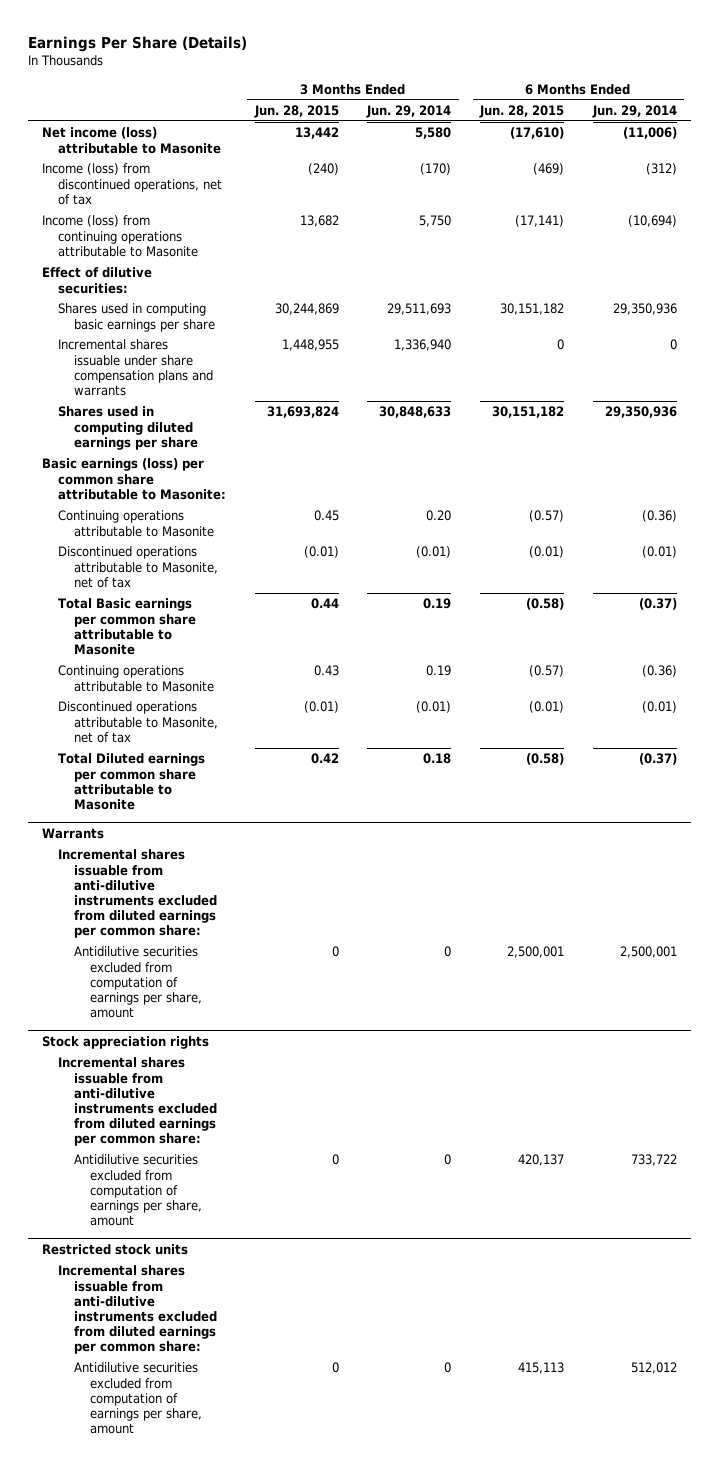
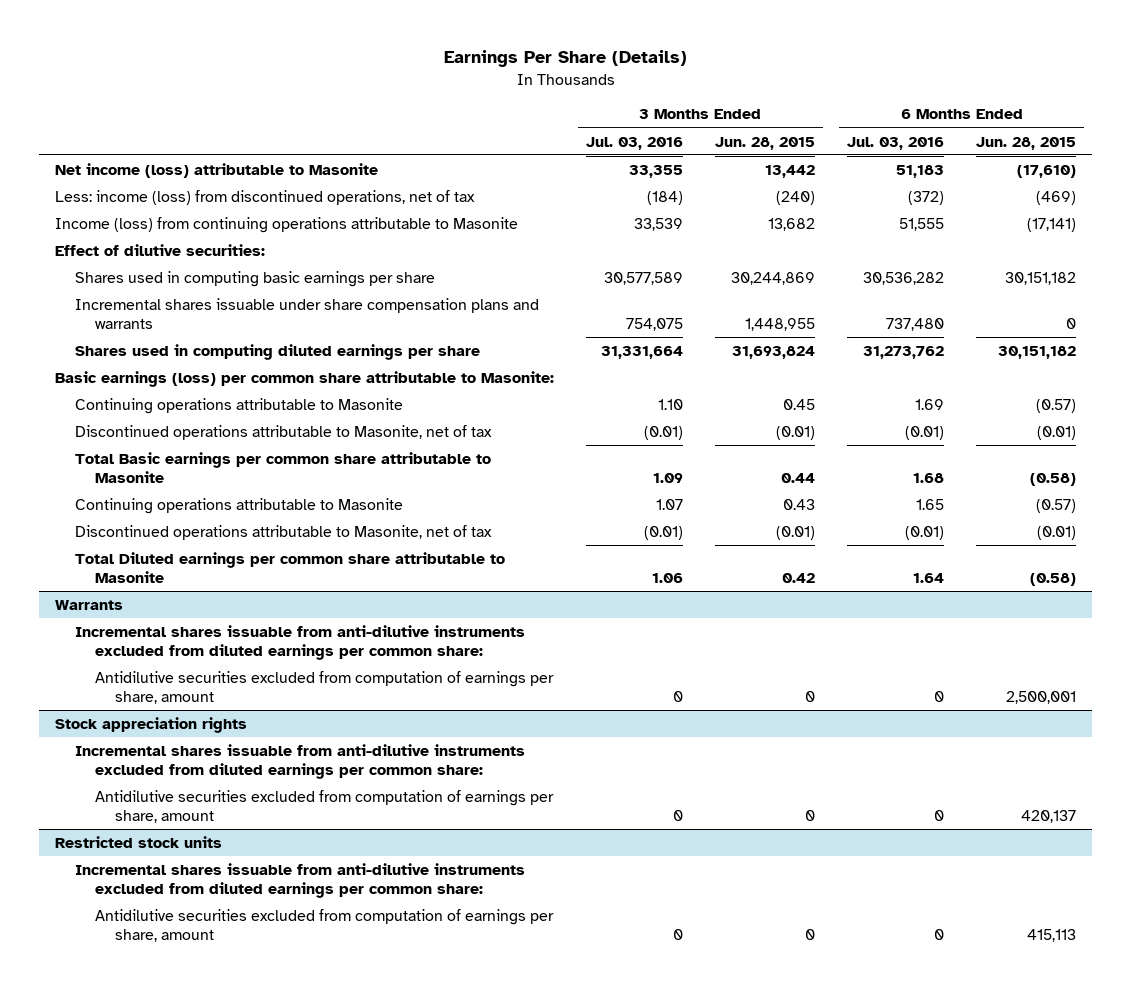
[366,104,452,118] Jun. 29, 2014 -> none
[591,104,677,118] Jun. 29, 2014 -> none
none -> [585,136,683,150] Jul. 03, 2016
none -> [847,136,945,150] Jul. 03, 2016
[41,163,222,205] Income (loss) from discontinued operations, net of tax -> [54,189,475,205] Less: income (loss) from discontinued operations, net of tax

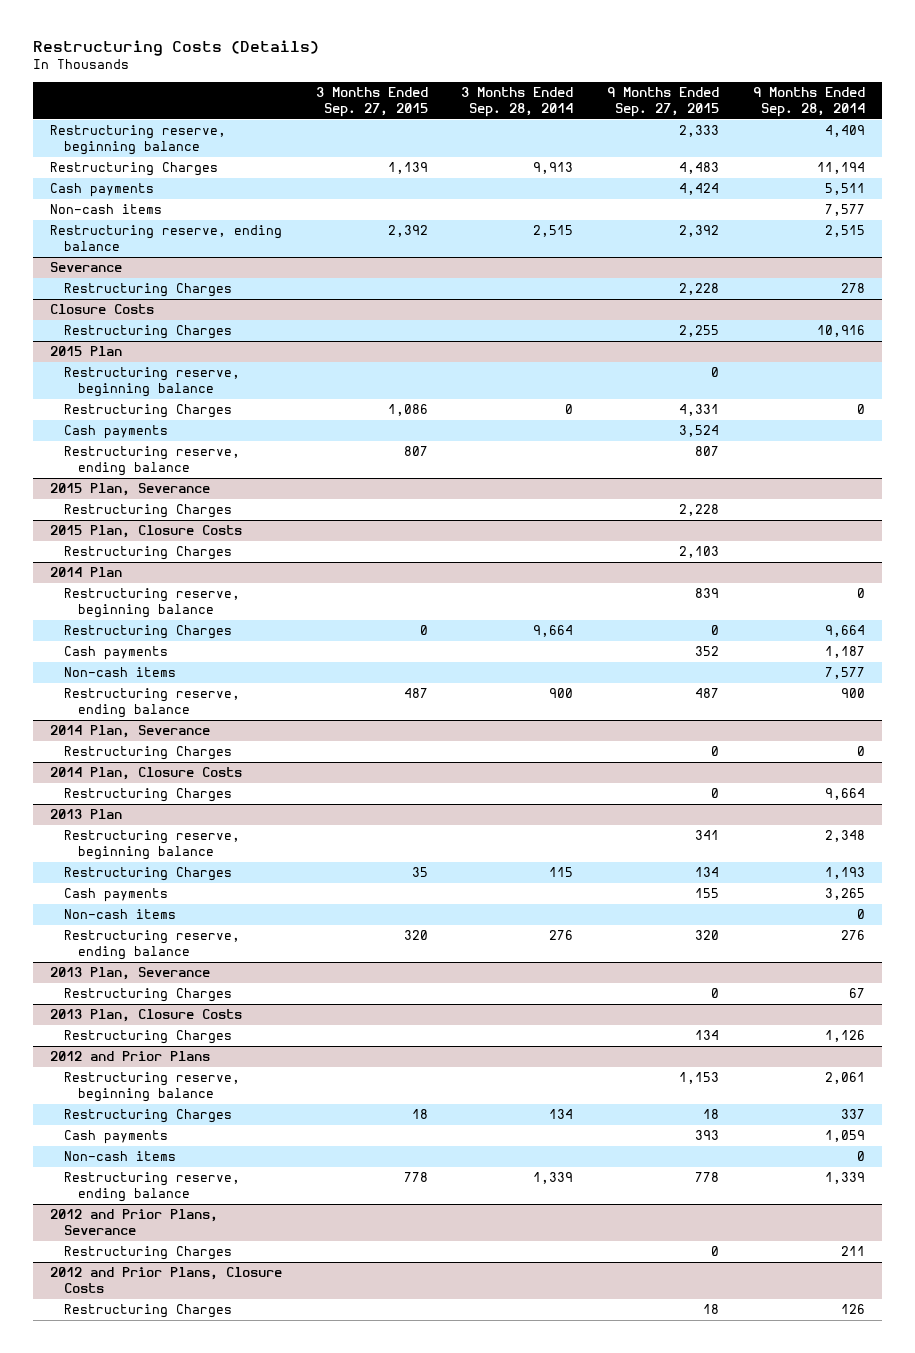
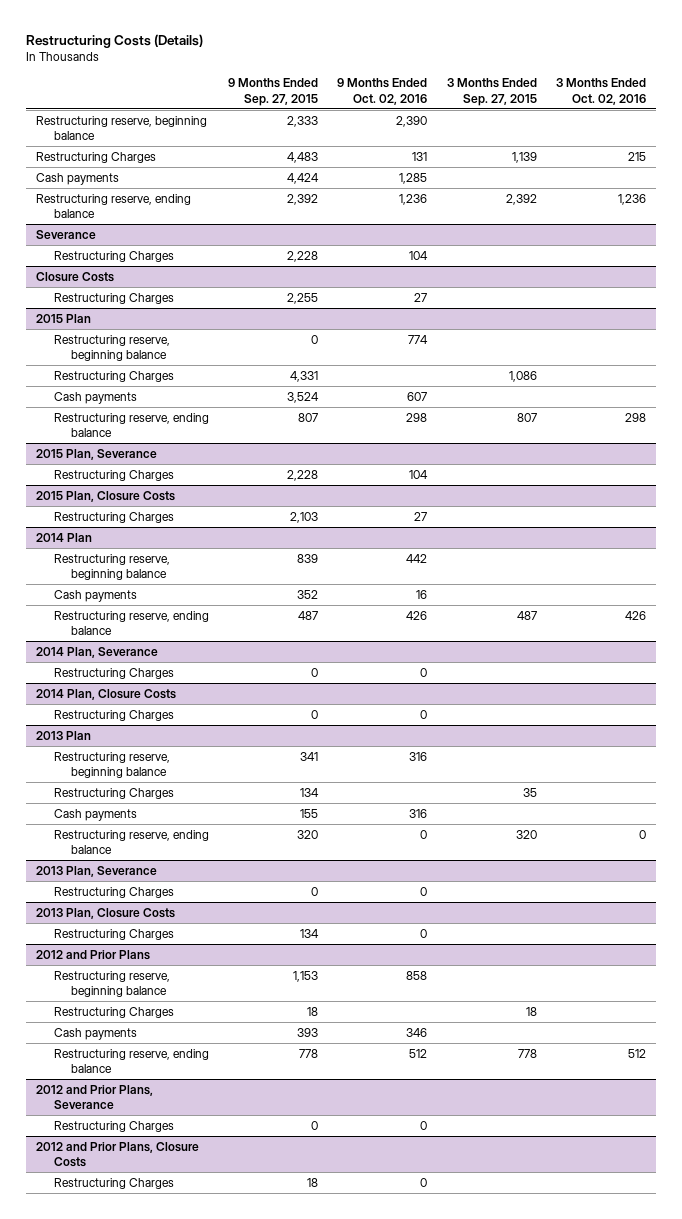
[461,86,574,117] 3 Months Ended Sep. 28, 2014 -> none
[753,86,866,117] 9 Months Ended Sep. 28, 2014 -> none
none -> [337,78,428,105] 9 Months Ended Oct. 02, 2016
none -> [556,78,647,105] 3 Months Ended Oct. 02, 2016
[49,204,162,215] Non-cash items -> none
[63,625,232,640] Restructuring Charges -> none
[63,667,176,678] Non-cash items -> none
[63,909,176,920] Non-cash items -> none
[63,1151,176,1162] Non-cash items -> none

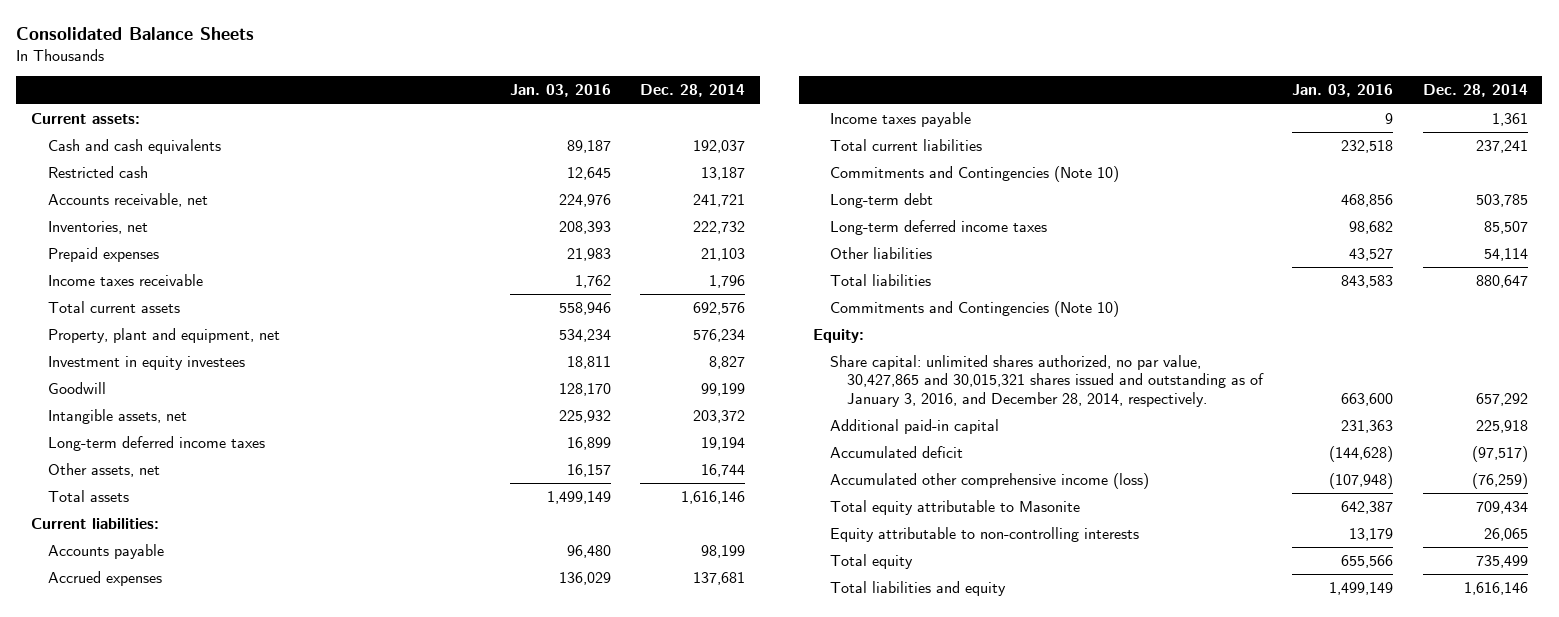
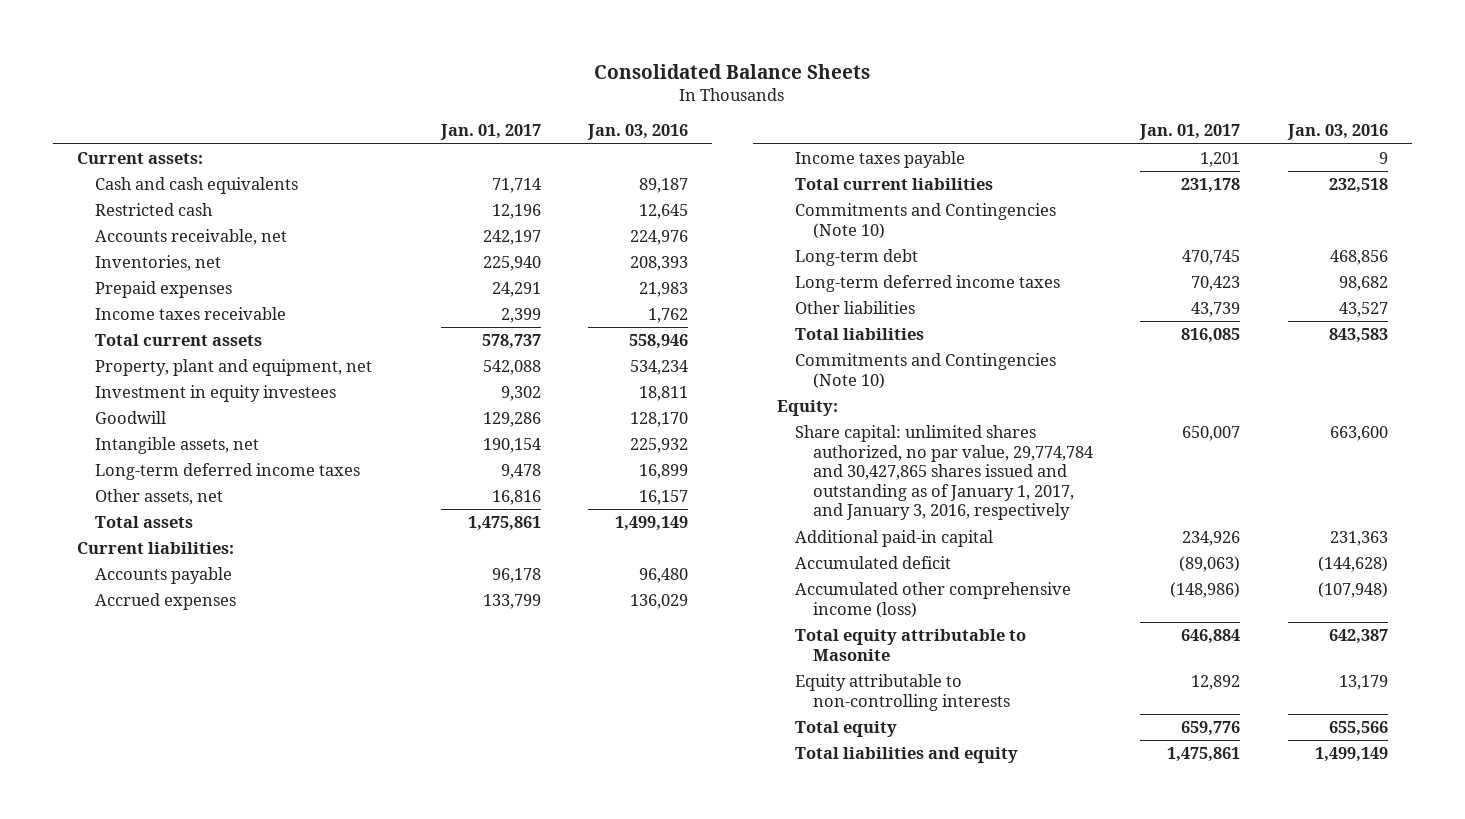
[640,84,746,98] Dec. 28, 2014 -> none
none -> [439,124,541,141] Jan. 01, 2017
[829,354,1264,407] Share capital: unlimited shares authorized, no par value, 30,427,865 and 30,015,321 shares issued and outstanding as of January 3, 2016, and December 28, 2014, respectively. -> [794,425,1093,521] Share capital: unlimited shares authorized, no par value, 29,774,784 and 30,427,865 shares issued and outstanding as of January 1, 2017, and January 3, 2016, respectively

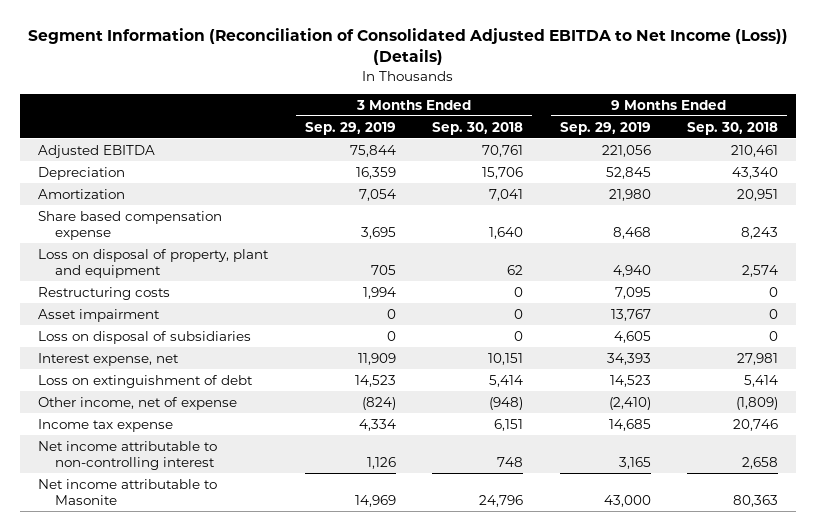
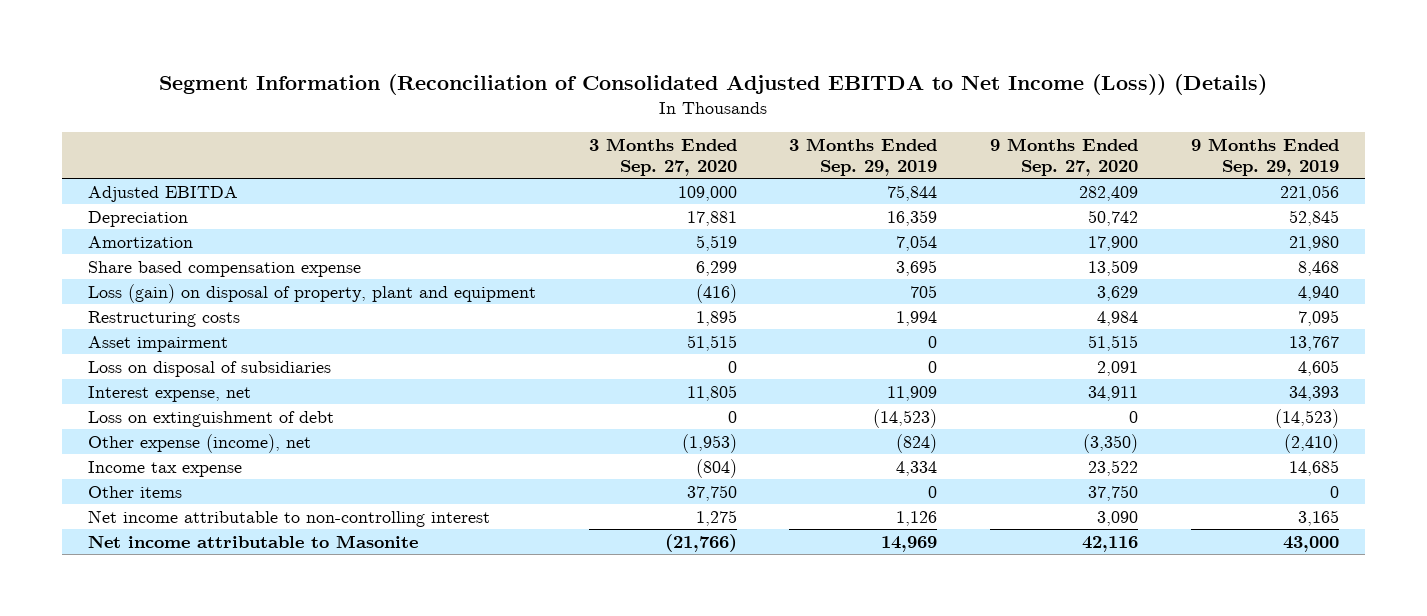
[432,121,524,135] Sep. 30, 2018 -> none
[687,121,779,135] Sep. 30, 2018 -> none
none -> [588,138,737,177] 3 Months Ended Sep. 27, 2020
none -> [990,138,1139,177] 9 Months Ended Sep. 27, 2020
[38,248,270,279] Loss on disposal of property, plant and equipment -> [88,283,537,303] Loss (gain) on disposal of property, plant and equipment
[354,374,396,387] 14,523 -> [873,408,938,428] (14,523)
[609,374,651,387] 14,523 -> [1274,408,1339,428] (14,523)
[38,396,238,410] Other income, net of expense -> [88,433,312,453] Other expense (income), net
none -> [88,485,183,498] Other items

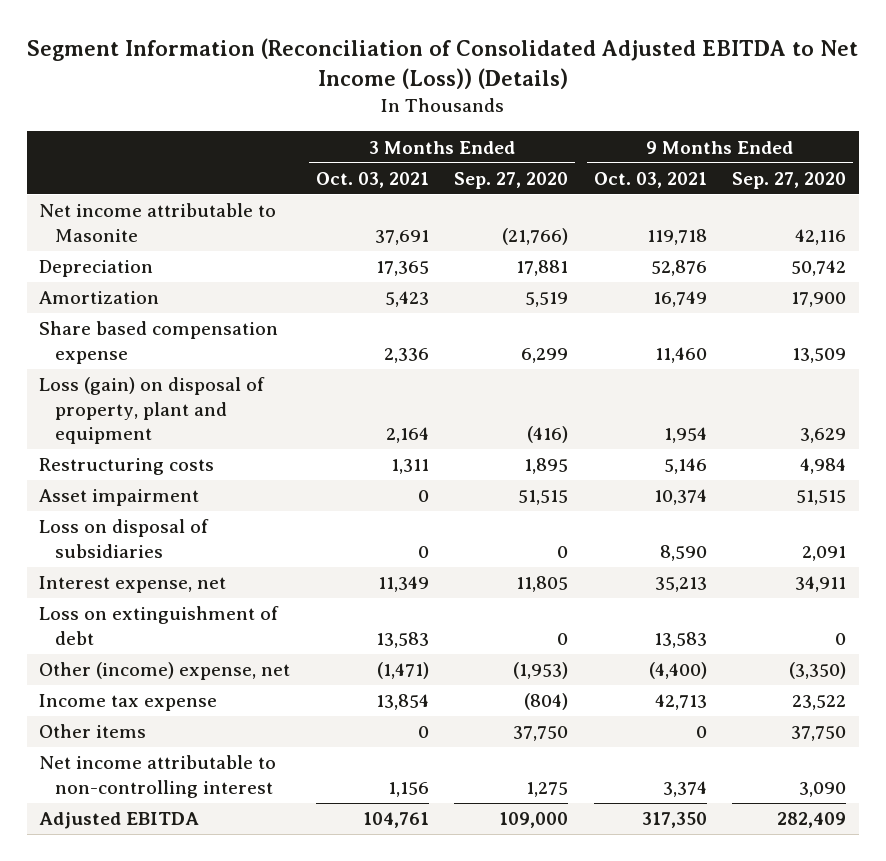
[789,138,938,177] 3 Months Ended Sep. 29, 2019 -> none
[1190,138,1339,177] 9 Months Ended Sep. 29, 2019 -> none
none -> [315,171,429,188] Oct. 03, 2021
none -> [593,171,707,188] Oct. 03, 2021
[88,534,419,548] Net income attributable to Masonite -> [39,203,277,242] Net income attributable to Masonite
[88,433,312,453] Other expense (income), net -> [39,662,291,681] Other (income) expense, net
[88,185,239,202] Adjusted EBITDA -> [39,812,200,830] Adjusted EBITDA

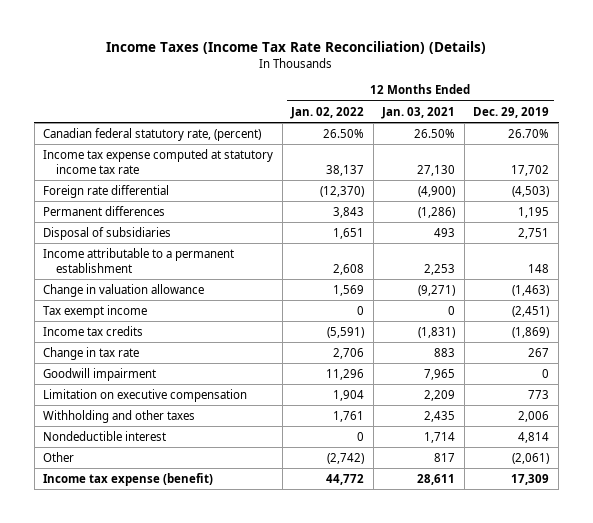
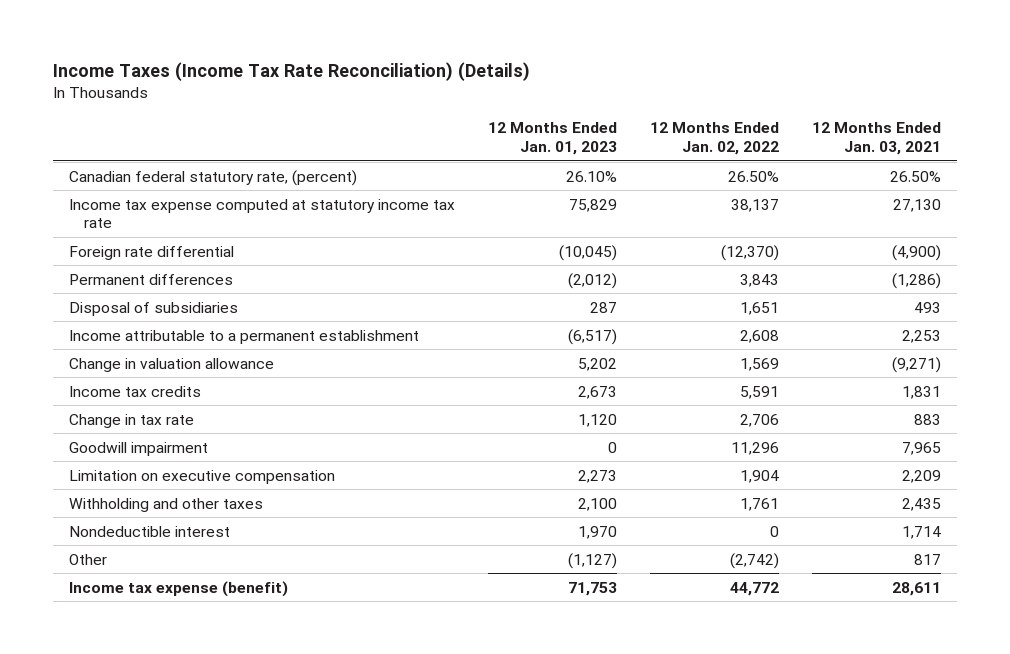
[473,106,550,118] Dec. 29, 2019 -> none
none -> [488,122,618,156] 12 Months Ended Jan. 01, 2023
[43,304,148,318] Tax exempt income -> none
[327,326,365,338] (5,591) -> [739,385,779,399] 5,591
[418,326,456,338] (1,831) -> [901,385,941,399] 1,831

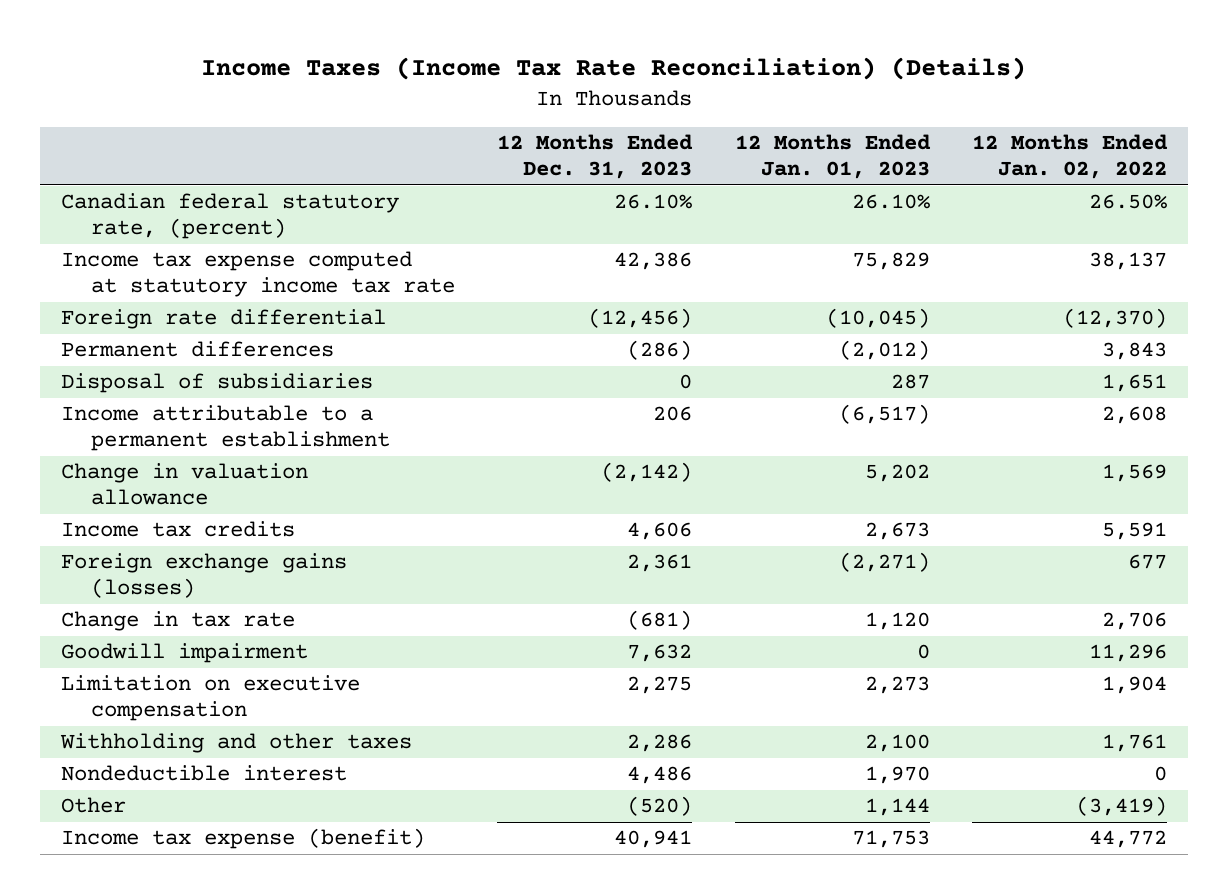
[811,122,941,156] 12 Months Ended Jan. 03, 2021 -> none
none -> [497,134,694,180] 12 Months Ended Dec. 31, 2023
none -> [60,553,347,599] Foreign exchange gains (losses)
[568,552,618,569] (1,127) -> [864,798,930,817] 1,144
[729,552,779,569] (2,742) -> [1076,796,1168,817] (3,419)

